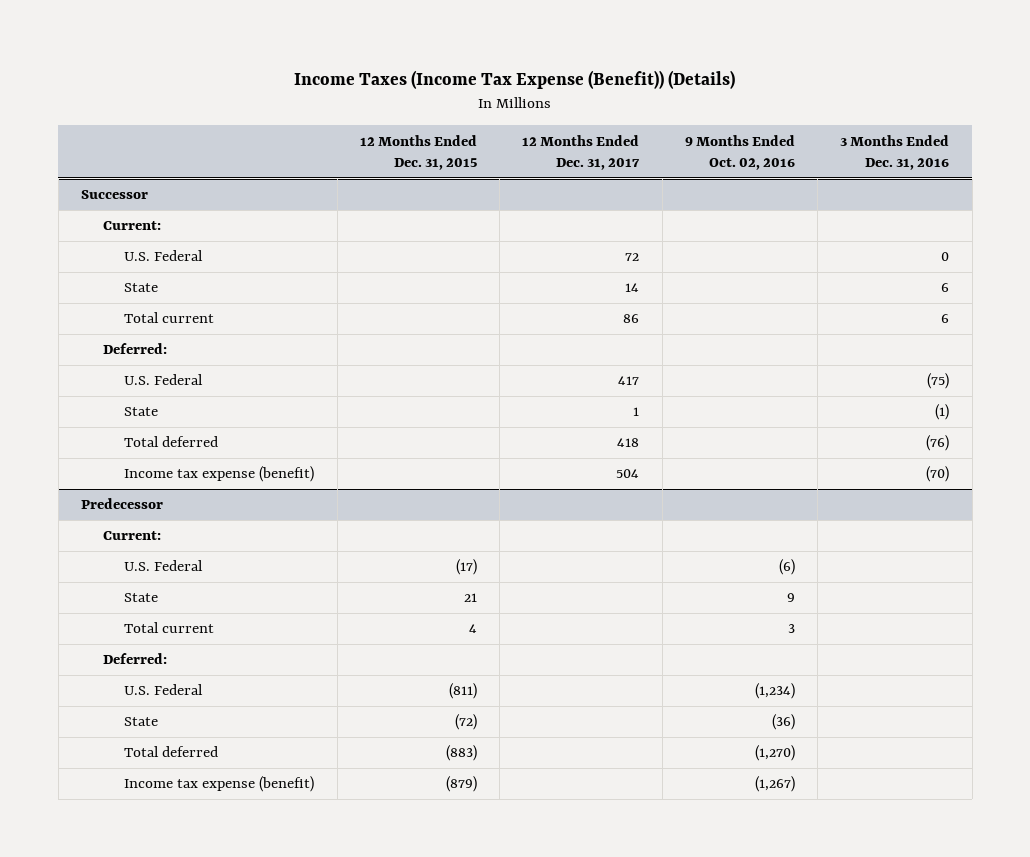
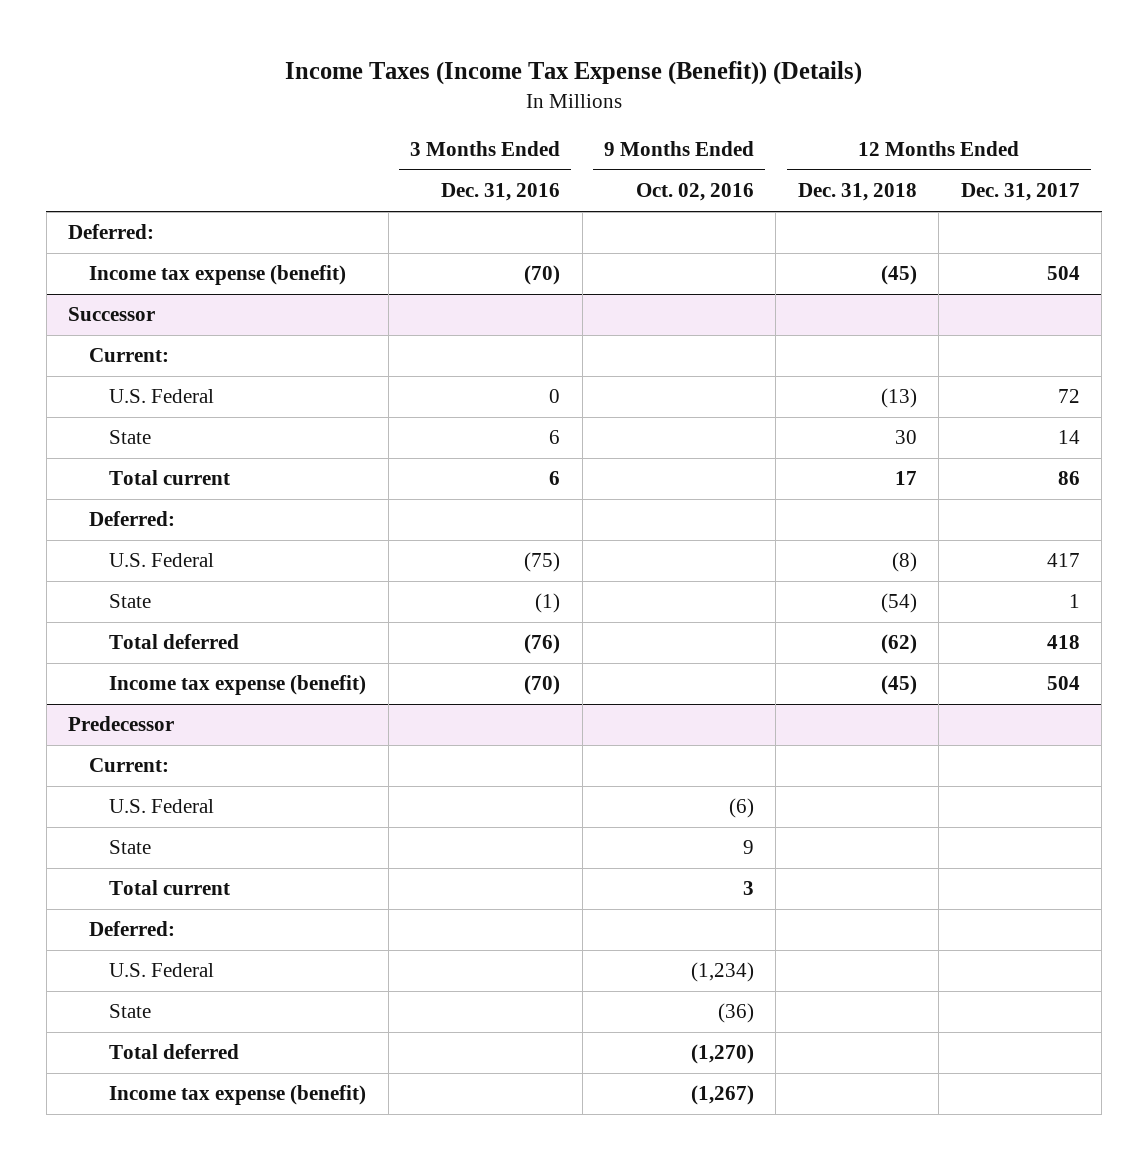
[359,134,477,171] 12 Months Ended Dec. 31, 2015 -> none
none -> [797,183,917,202] Dec. 31, 2018
none -> [67,224,154,240] Deferred:
none -> [88,265,346,286] Income tax expense (benefit)

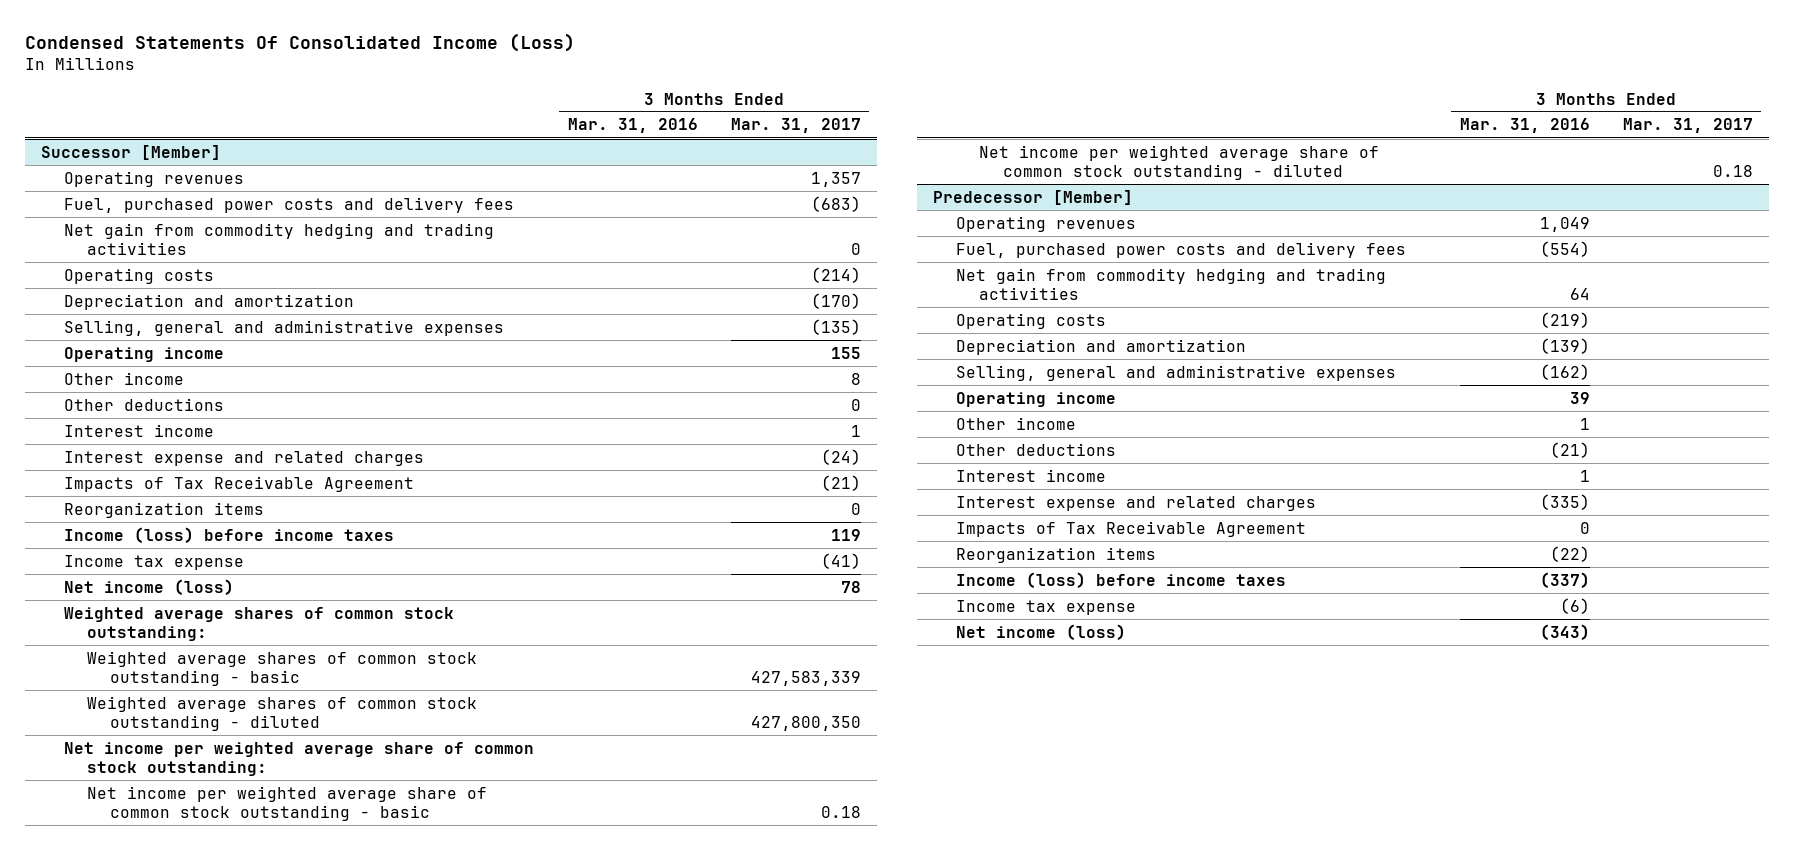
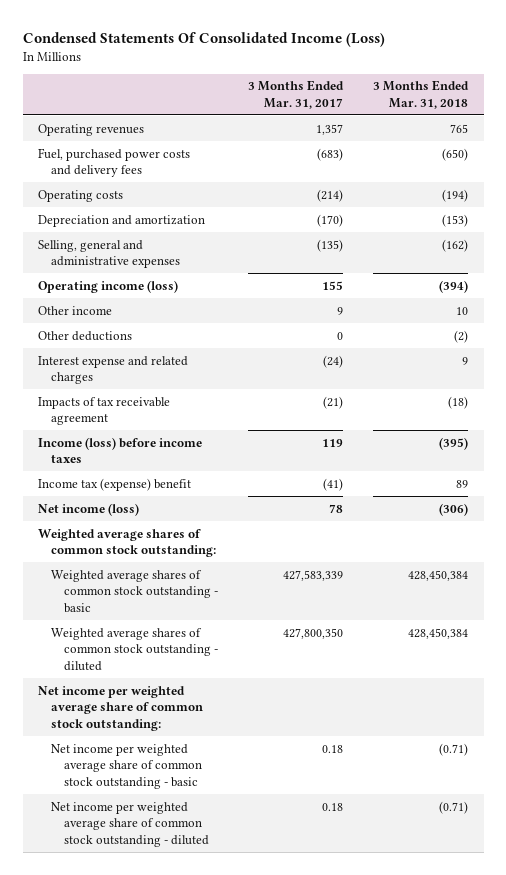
[567,118,698,134] Mar. 31, 2016 -> none
none -> [373,80,470,109] 3 Months Ended Mar. 31, 2018
[41,144,222,160] Successor [Member] -> none
[64,222,495,255] Net gain from commodity hedging and trading activities -> none
[64,346,225,362] Operating income -> [37,279,178,293] Operating income (loss)
[850,372,861,385] 8 -> [337,306,344,315] 9
[64,423,215,437] Interest income -> none
[64,501,265,518] Reorganization items -> none
[64,475,415,492] Impacts of Tax Receivable Agreement -> [37,396,170,426] Impacts of tax receivable agreement
[64,554,245,570] Income tax expense -> [37,477,191,491] Income tax (expense) benefit
[933,189,1134,205] Predecessor [Member] -> none
[956,215,1137,232] Operating revenues -> none
[956,241,1407,258] Fuel, purchased power costs and delivery fees -> none
[956,267,1387,300] Net gain from commodity hedging and trading activities -> none
[956,312,1107,329] Operating costs -> none
[956,338,1247,355] Depreciation and amortization -> none
[956,364,1397,381] Selling, general and administrative expenses -> none
[956,391,1117,407] Operating income -> none
[956,416,1077,430] Other income -> none
[956,442,1117,456] Other deductions -> none
[956,468,1107,482] Interest income -> none
[956,495,1317,511] Interest expense and related charges -> none
[956,520,1307,537] Impacts of Tax Receivable Agreement -> none
[956,546,1157,563] Reorganization items -> none
[956,571,1287,588] Income (loss) before income taxes -> none
[956,599,1137,615] Income tax expense -> none
[956,623,1127,640] Net income (loss) -> none

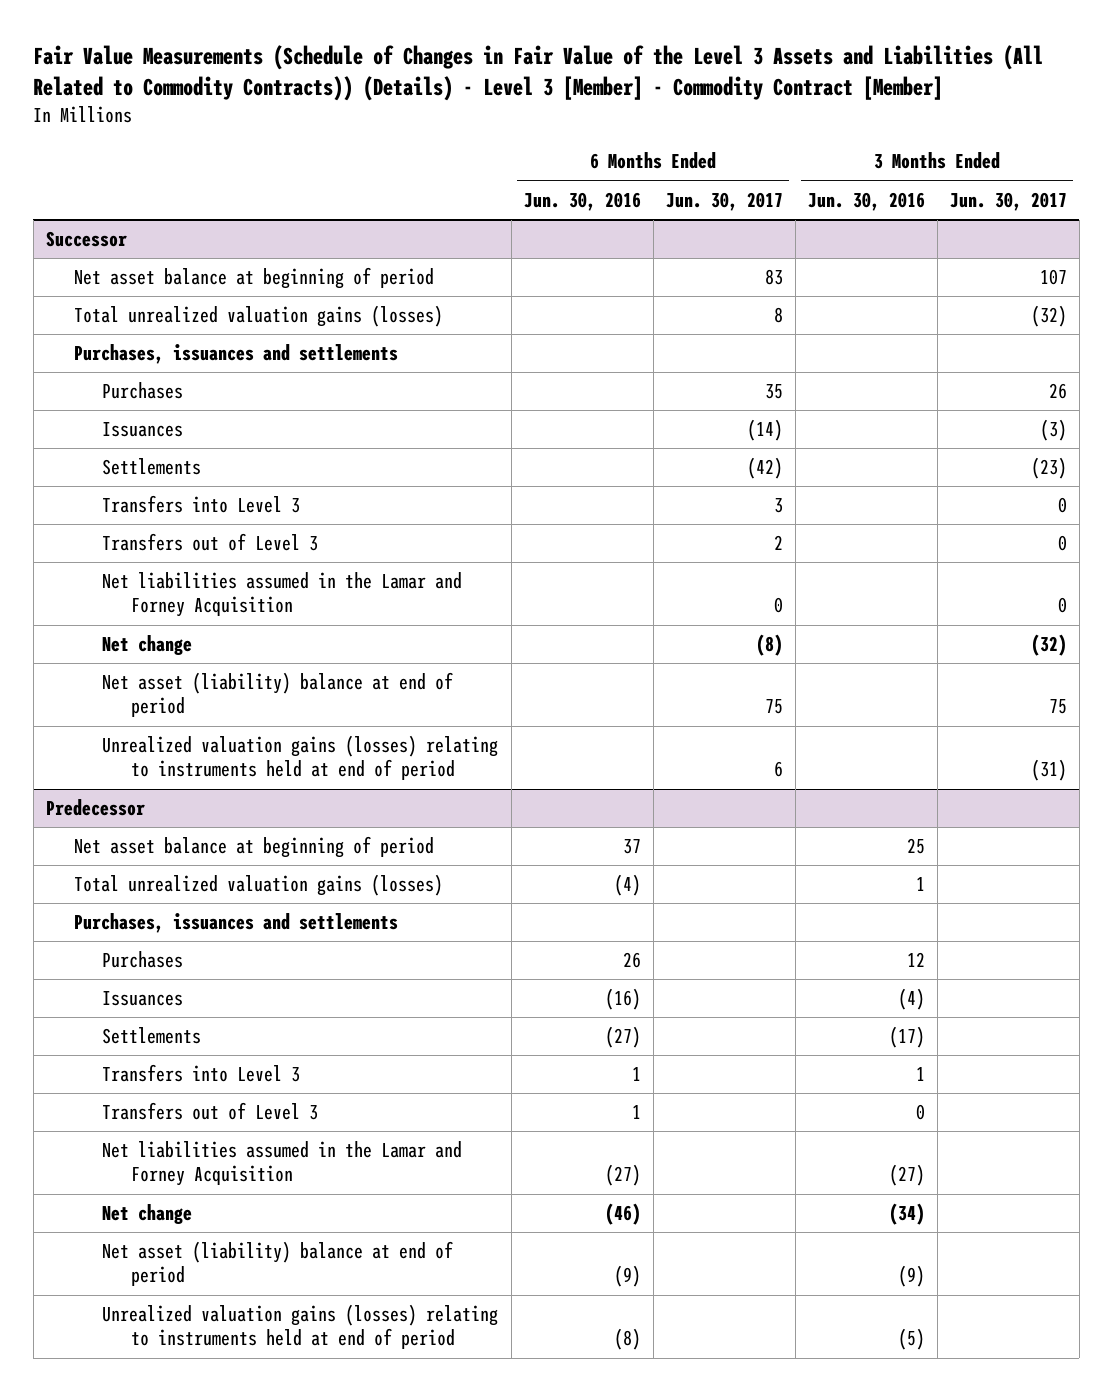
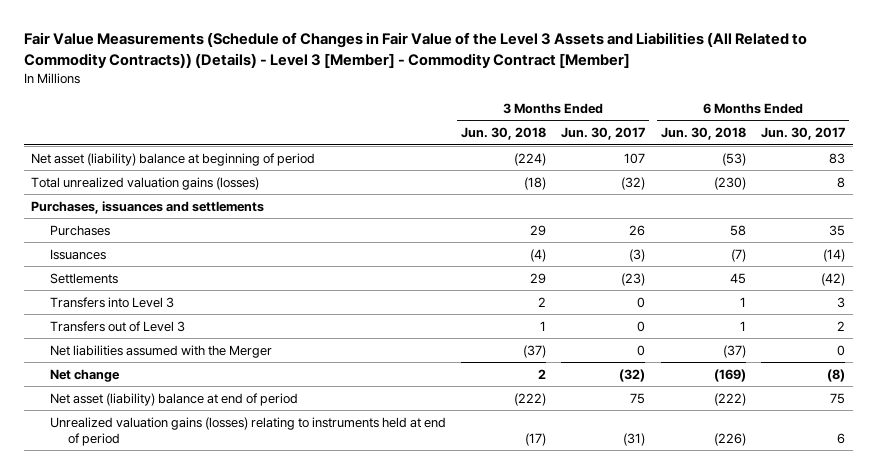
[523,191,641,211] Jun. 30, 2016 -> none
[807,191,925,211] Jun. 30, 2016 -> none
none -> [461,127,547,141] Jun. 30, 2018
none -> [660,127,746,141] Jun. 30, 2018
[45,231,127,248] Successor -> none
[74,267,435,290] Net asset balance at beginning of period -> [31,152,316,166] Net asset (liability) balance at beginning of period
[102,572,463,618] Net liabilities assumed in the Lamar and Forney Acquisition -> [49,344,272,358] Net liabilities assumed with the Merger
[45,799,145,817] Predecessor -> none
[74,836,435,859] Net asset balance at beginning of period -> none
[74,874,444,897] Total unrealized valuation gains (losses) -> none
[74,913,399,934] Purchases, issuances and settlements -> none
[102,951,184,969] Purchases -> none
[102,991,184,1007] Issuances -> none
[102,1027,202,1045] Settlements -> none
[102,1064,301,1083] Transfers into Level 3 -> none
[102,1102,319,1121] Transfers out of Level 3 -> none
[102,1141,463,1187] Net liabilities assumed in the Lamar and Forney Acquisition -> none
[102,1204,193,1225] Net change -> none
[102,1241,454,1287] Net asset (liability) balance at end of period -> none
[102,1304,499,1350] Unrealized valuation gains (losses) relating to instruments held at end of period -> none

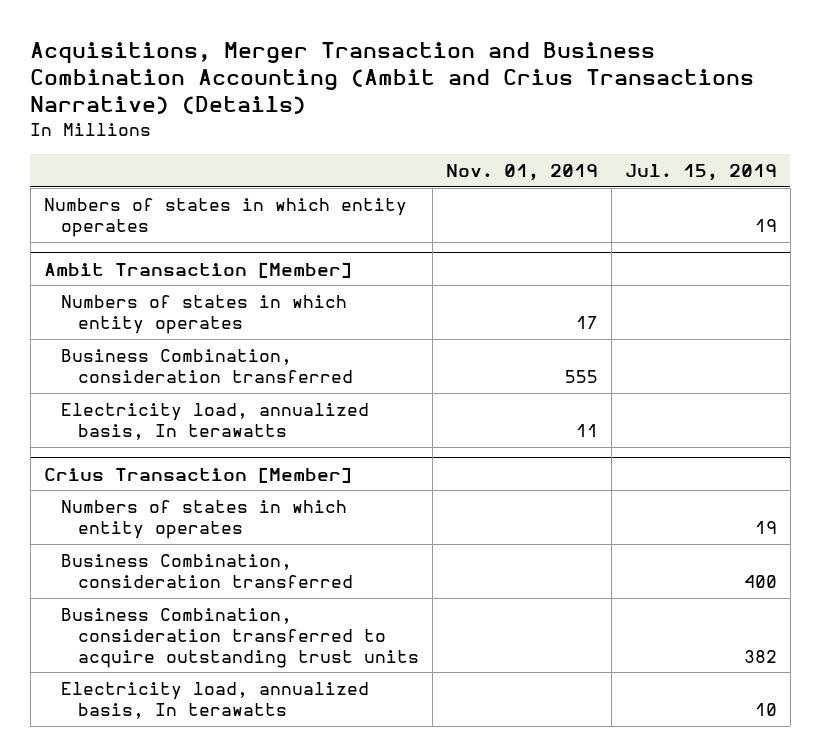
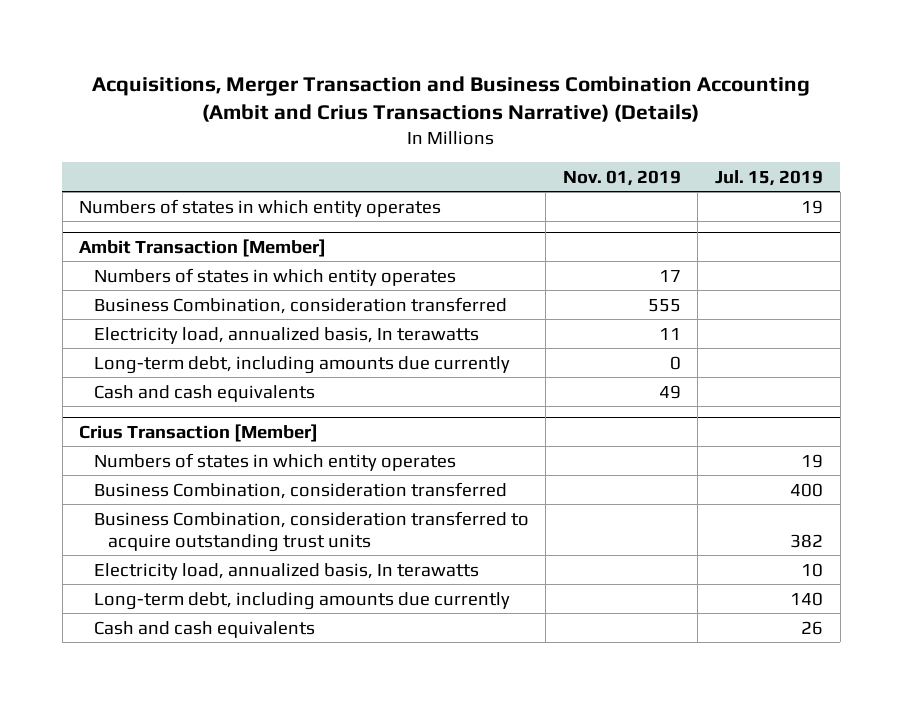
none -> [93,355,510,374] Long-term debt, including amounts due currently
none -> [93,384,315,402] Cash and cash equivalents
none -> [93,591,510,610] Long-term debt, including amounts due currently
none -> [93,620,315,638] Cash and cash equivalents

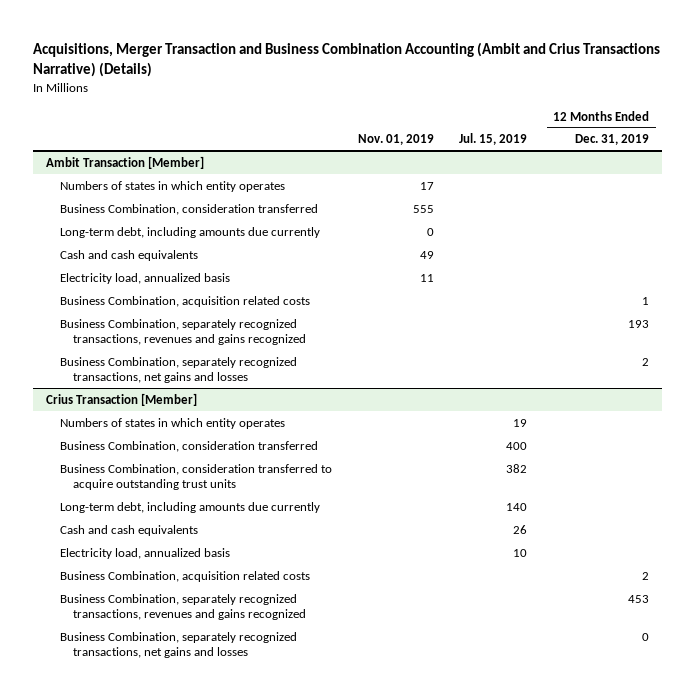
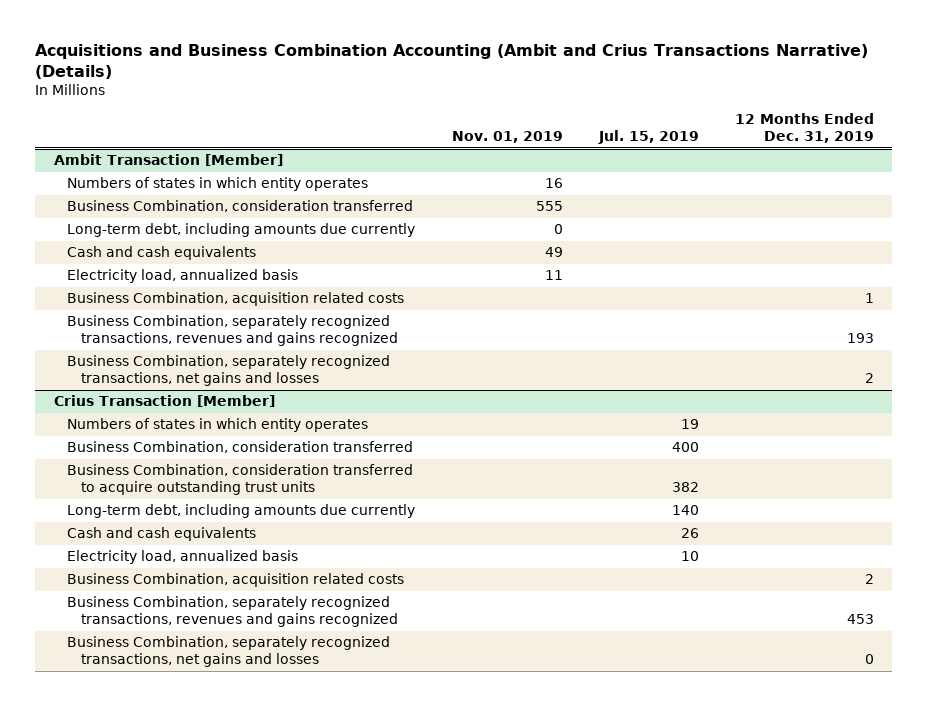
[33,41,661,78] Acquisitions, Merger Transaction and Business Combination Accounting (Ambit and Crius Transactions Narrative) (Details) -> [35,44,869,79] Acquisitions and Business Combination Accounting (Ambit and Crius Transactions Narrative) (Details)
[419,181,434,190] 17 -> [544,178,563,189] 16

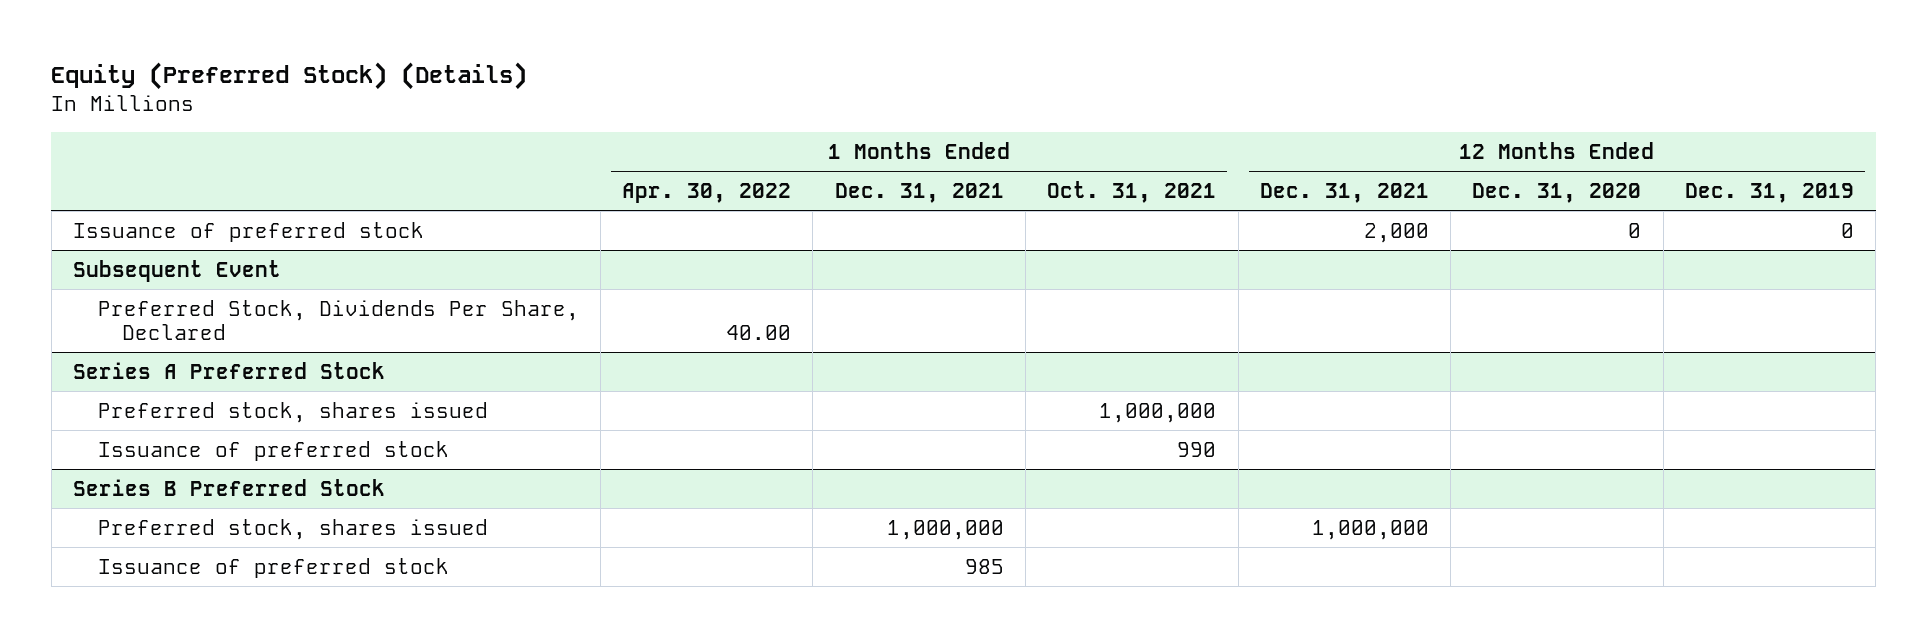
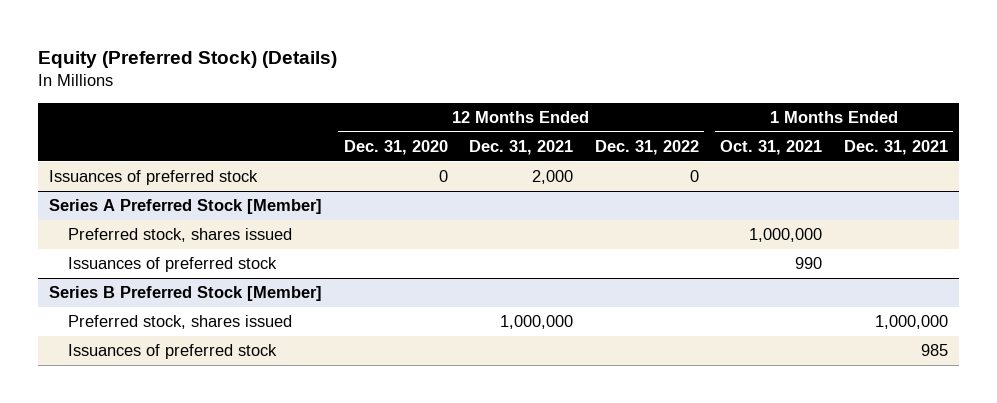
[622,182,792,203] Apr. 30, 2022 -> none
[1684,182,1854,203] Dec. 31, 2019 -> none
none -> [594,140,699,156] Dec. 31, 2022
[72,259,281,282] Subsequent Event -> none
[97,299,579,340] Preferred Stock, Dividends Per Share, Declared -> none
[72,221,424,242] Issuance of preferred stock -> [49,170,259,186] Issuances of preferred stock
[72,361,385,379] Series A Preferred Stock -> [49,199,323,215] Series A Preferred Stock [Member]
[97,440,449,461] Issuance of preferred stock -> [67,257,277,273] Issuances of preferred stock
[72,478,385,496] Series B Preferred Stock -> [49,286,323,302] Series B Preferred Stock [Member]
[97,557,449,578] Issuance of preferred stock -> [67,344,277,360] Issuances of preferred stock

